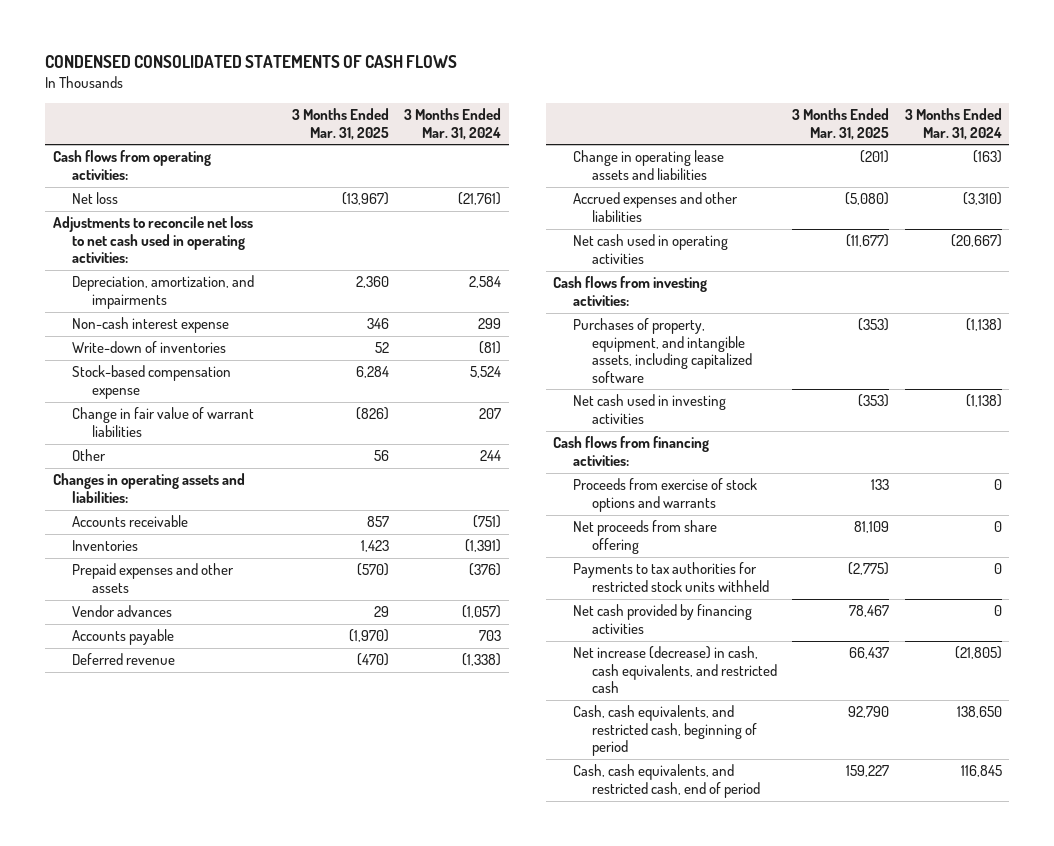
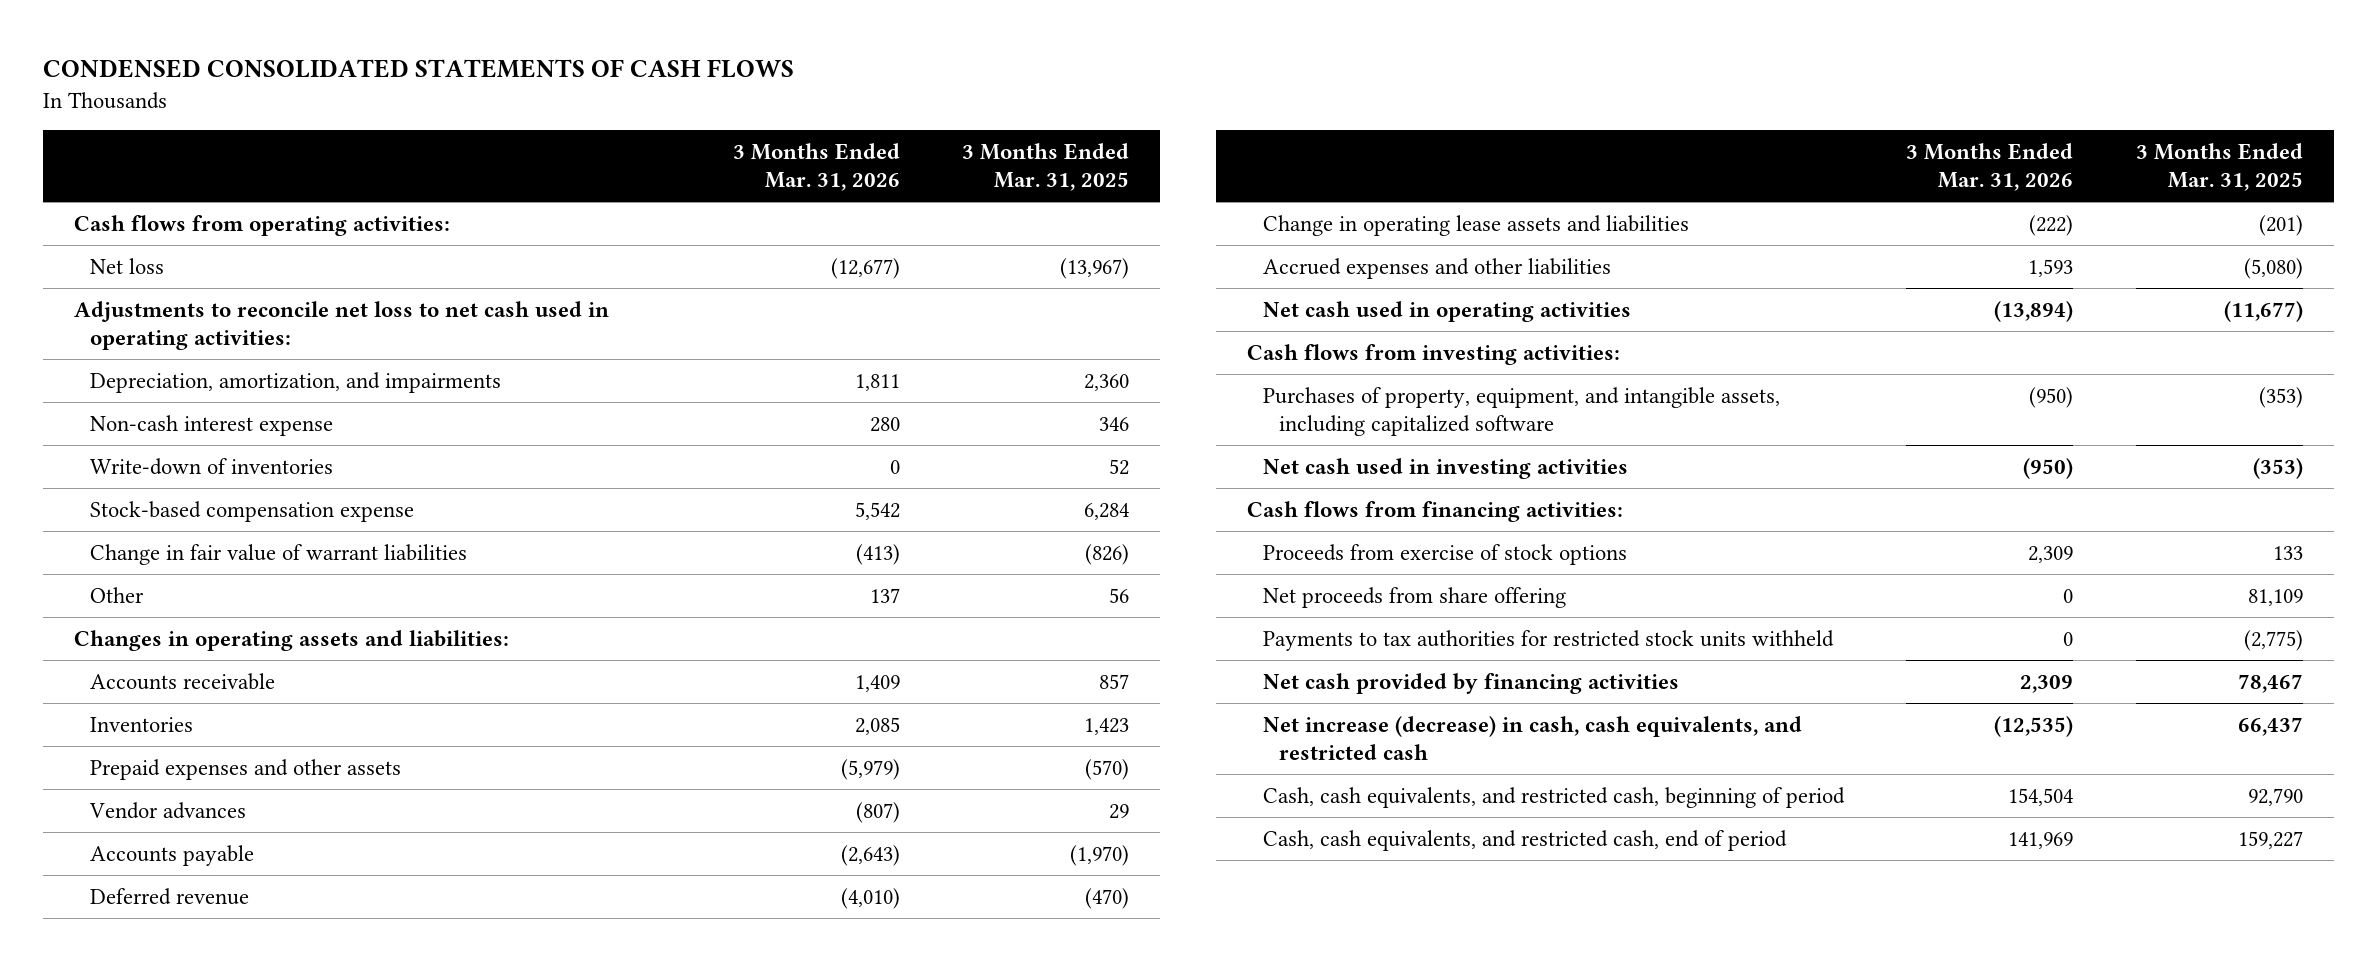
[404,108,502,140] 3 Months Ended Mar. 31, 2024 -> none
none -> [732,142,900,191] 3 Months Ended Mar. 31, 2026
[572,478,757,512] Proceeds from exercise of stock options and warrants -> [1263,543,1628,565] Proceeds from exercise of stock options

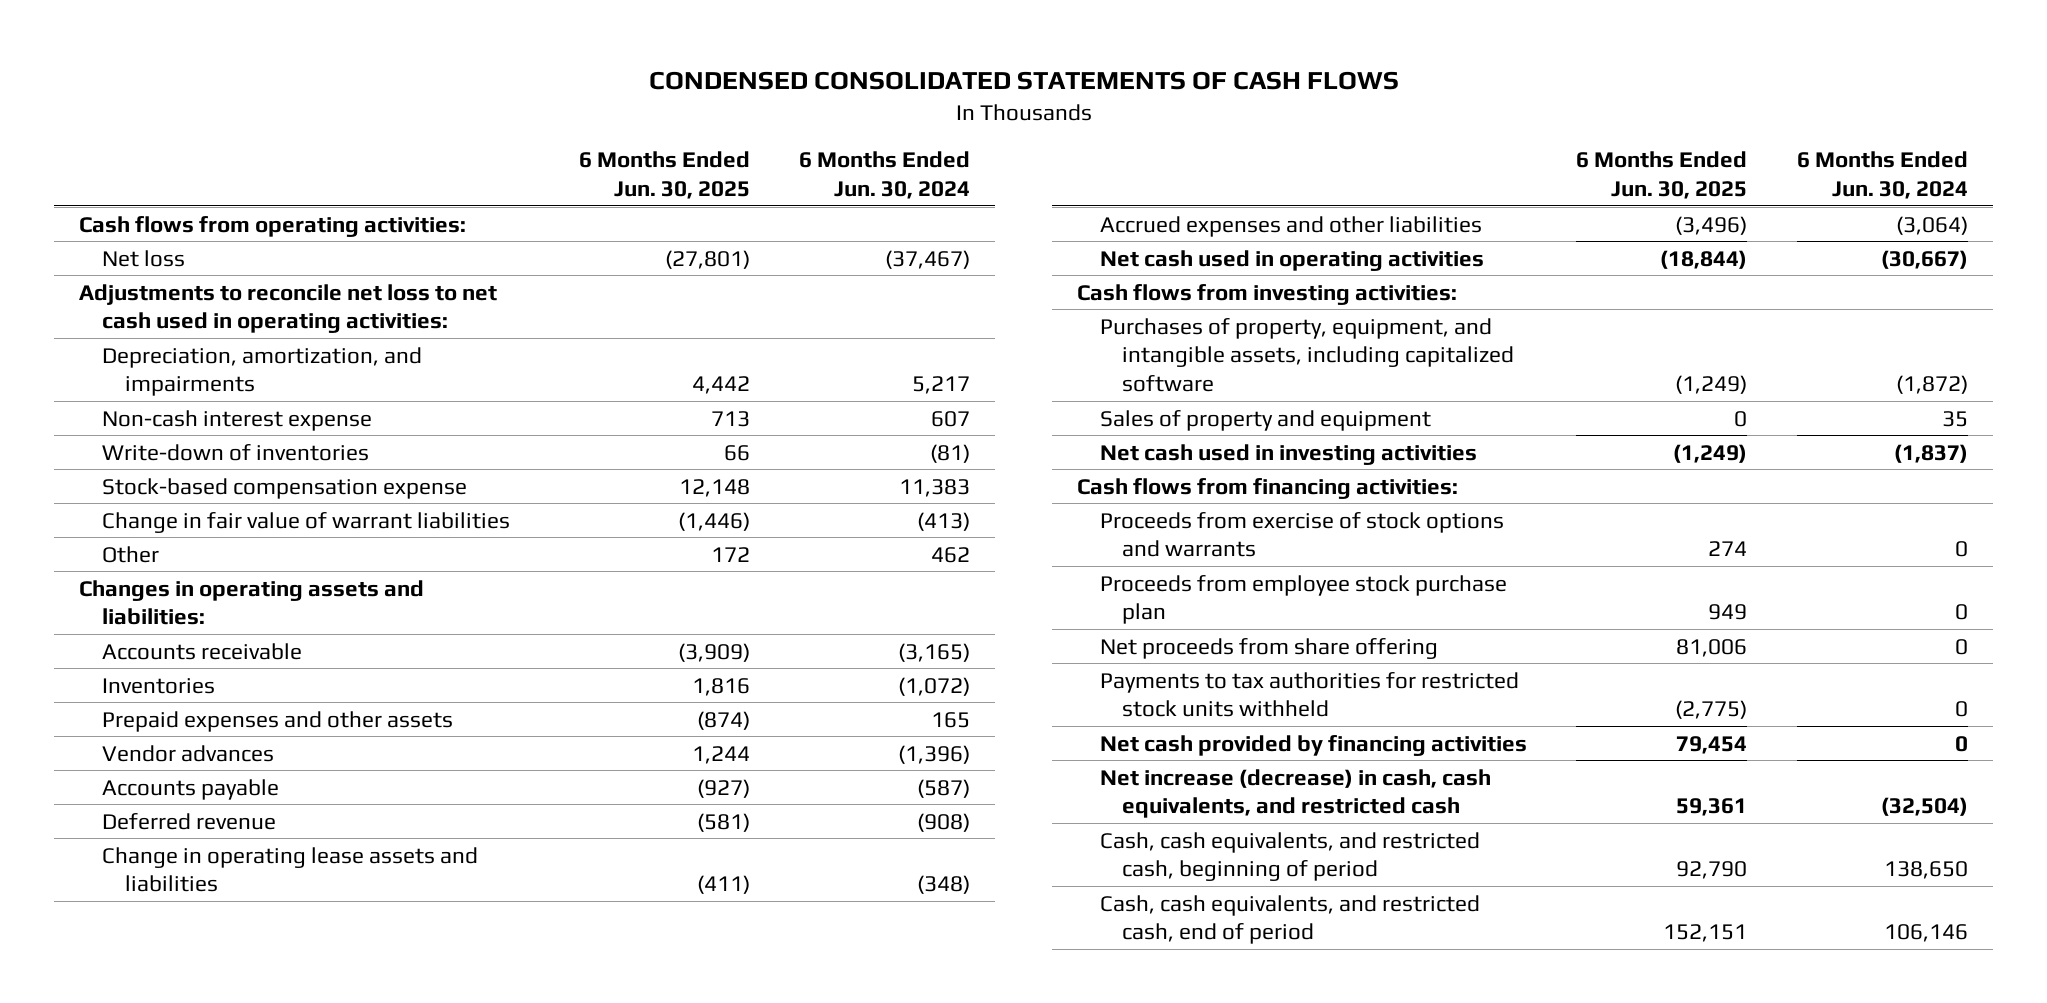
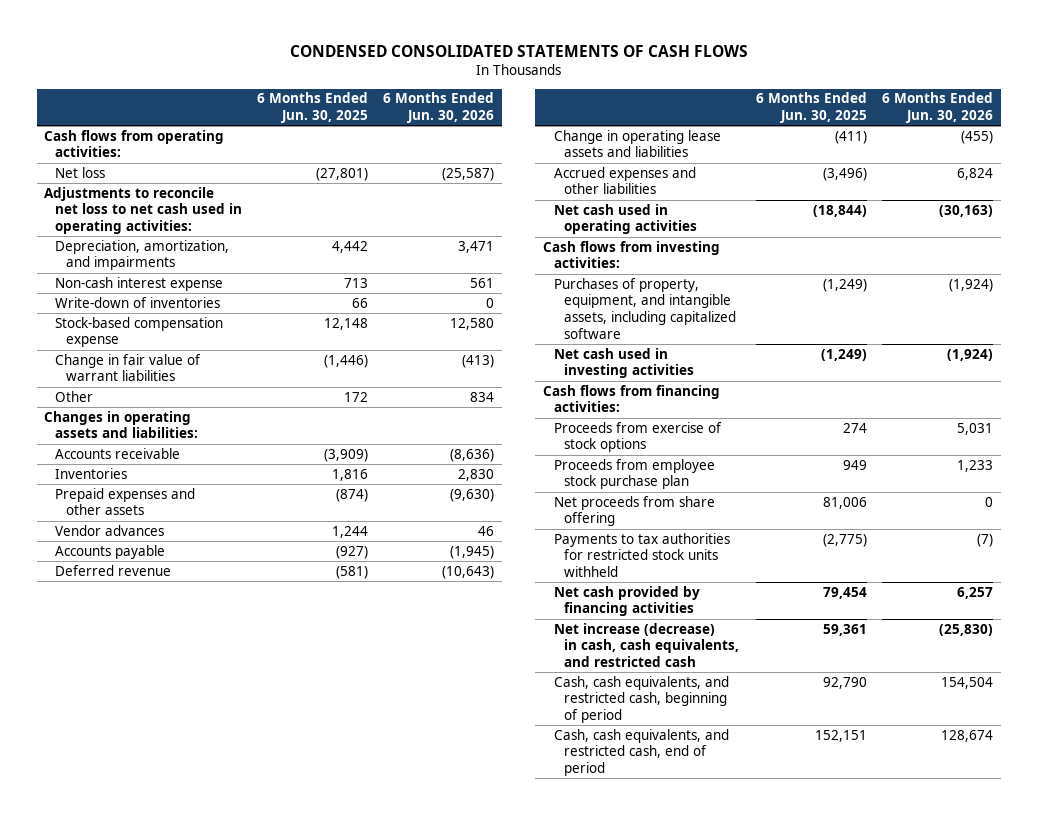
[799,150,971,199] 6 Months Ended Jun. 30, 2024 -> none
none -> [383,92,495,124] 6 Months Ended Jun. 30, 2026
[1099,409,1431,431] Sales of property and equipment -> none
[1099,511,1504,558] Proceeds from exercise of stock options and warrants -> [553,421,722,453] Proceeds from exercise of stock options

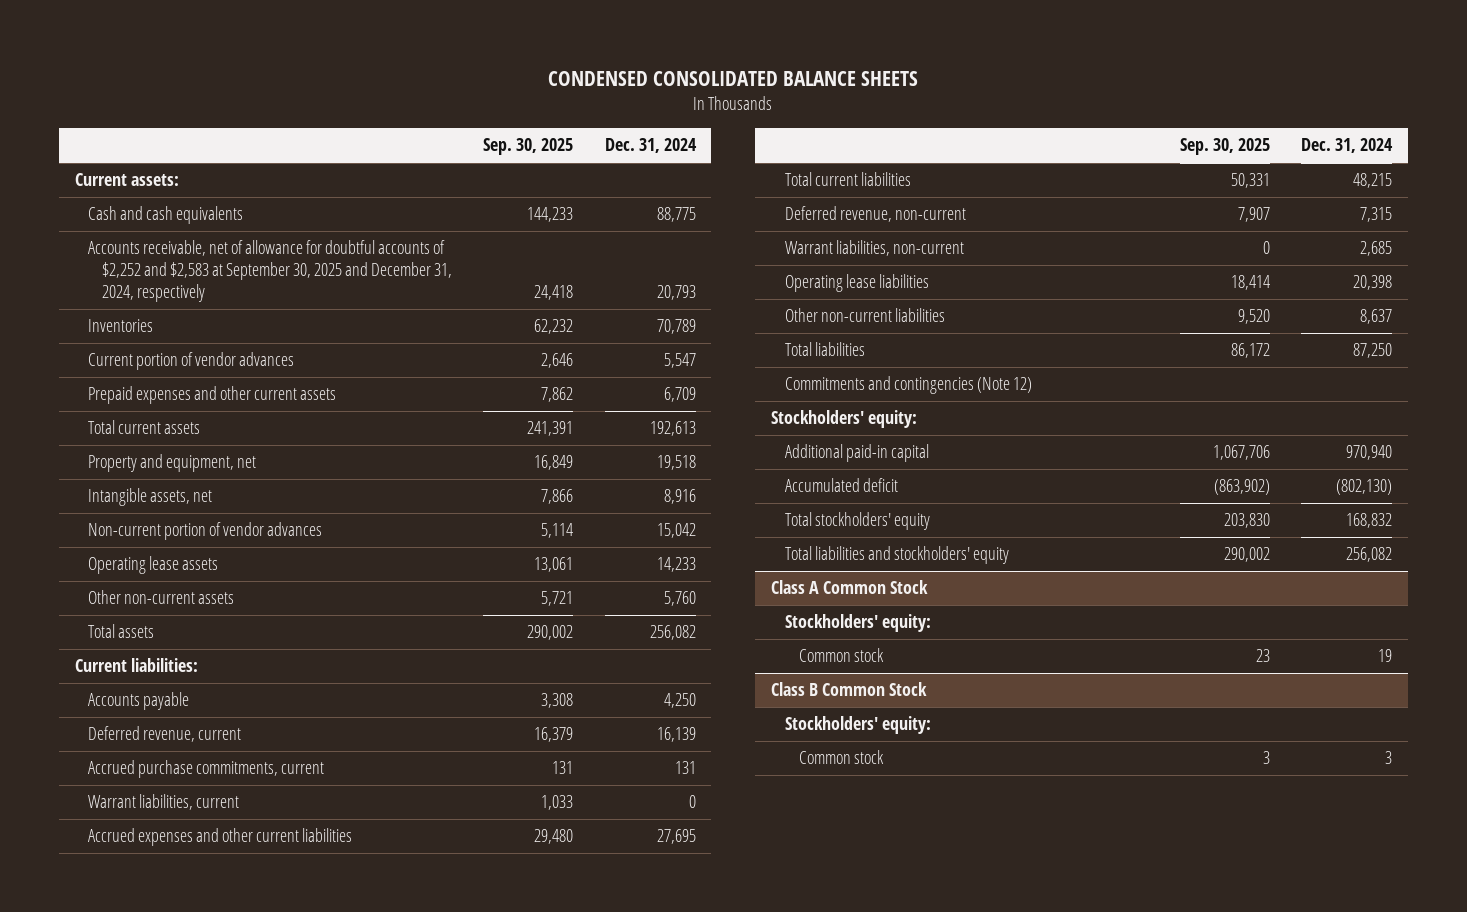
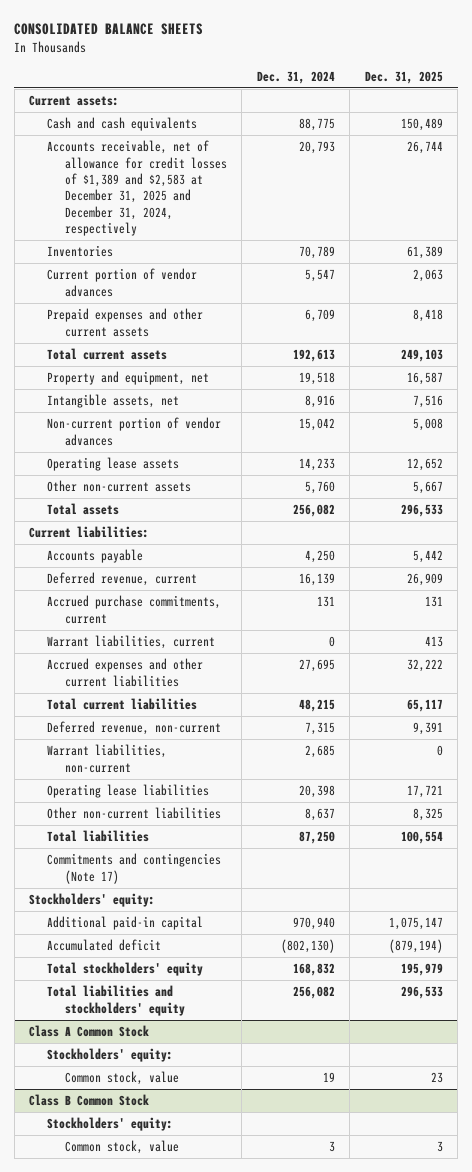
[548,71,919,87] CONDENSED CONSOLIDATED BALANCE SHEETS -> [14,23,204,36] CONSOLIDATED BALANCE SHEETS
[483,138,574,156] Sep. 30, 2025 -> none
none -> [364,70,443,84] Dec. 31, 2025
[88,240,453,302] Accounts receivable, net of allowance for doubtful accounts of $2,252 and $2,583 at September 30, 2025 and December 31, 2024, respectively -> [46,140,227,237] Accounts receivable, net of allowance for credit losses of $1,389 and $2,583 at December 31, 2025 and December 31, 2024, respectively
[784,376,1032,395] Commitments and contingencies (Note 12) -> [46,853,221,884] Commitments and contingencies (Note 17)
[798,648,884,663] Common stock -> [64,1071,179,1086] Common stock, value
[798,750,884,765] Common stock -> [64,1140,179,1155] Common stock, value

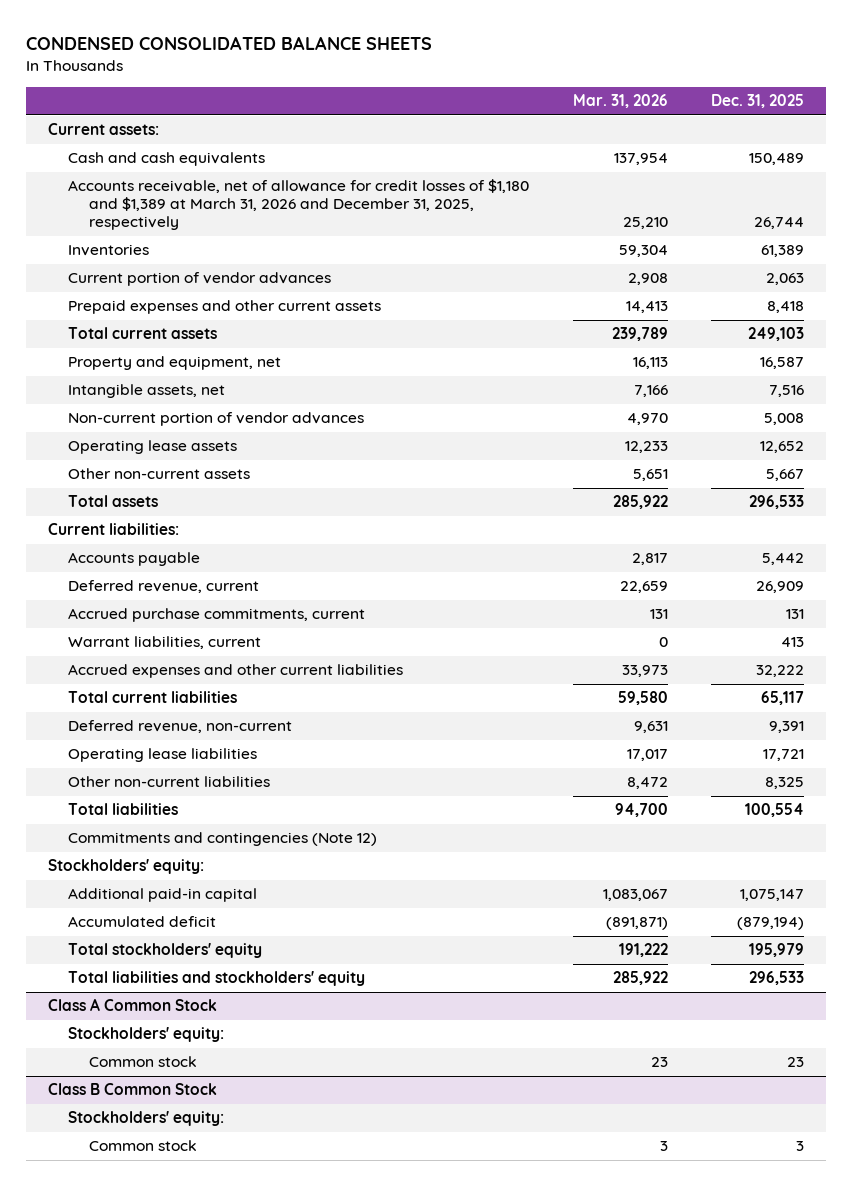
[14,23,204,36] CONSOLIDATED BALANCE SHEETS -> [25,36,432,51] CONDENSED CONSOLIDATED BALANCE SHEETS
[256,70,335,84] Dec. 31, 2024 -> none
none -> [572,94,668,109] Mar. 31, 2026
[46,140,227,237] Accounts receivable, net of allowance for credit losses of $1,389 and $2,583 at December 31, 2025 and December 31, 2024, respectively -> [68,179,530,231] Accounts receivable, net of allowance for credit losses of $1,180 and $1,389 at March 31, 2026 and December 31, 2025, respectively
[46,744,167,773] Warrant liabilities, non-current -> none
[46,853,221,884] Commitments and contingencies (Note 17) -> [68,832,378,847] Commitments and contingencies (Note 12)
[64,1071,179,1086] Common stock, value -> [89,1056,198,1068] Common stock
[64,1140,179,1155] Common stock, value -> [89,1140,198,1152] Common stock

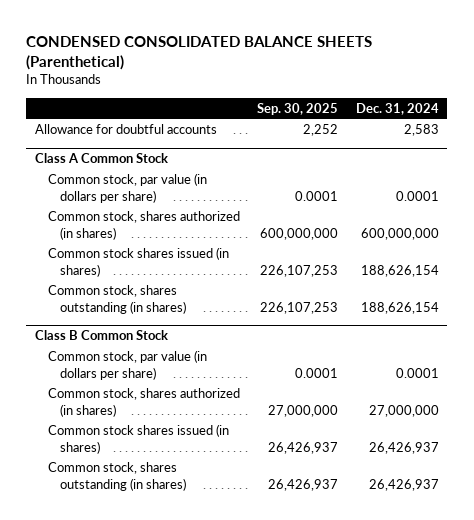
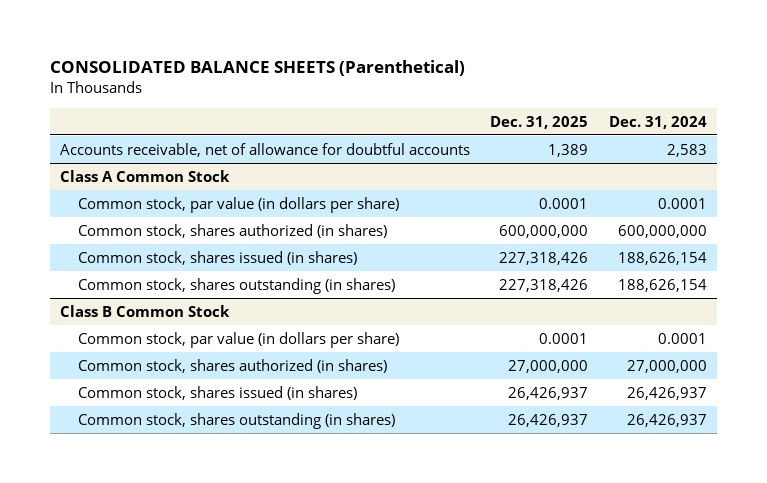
[26,35,373,70] CONDENSED CONSOLIDATED BALANCE SHEETS (Parenthetical) -> [49,60,465,77] CONSOLIDATED BALANCE SHEETS (Parenthetical)
[257,102,339,115] Sep. 30, 2025 -> none
none -> [490,115,589,129] Dec. 31, 2025
[35,124,218,135] Allowance for doubtful accounts -> [60,142,471,157] Accounts receivable, net of allowance for doubtful accounts
[47,247,229,277] Common stock shares issued (in shares) -> [78,250,358,265] Common stock, shares issued (in shares)
[47,424,229,454] Common stock shares issued (in shares) -> [78,385,358,400] Common stock, shares issued (in shares)

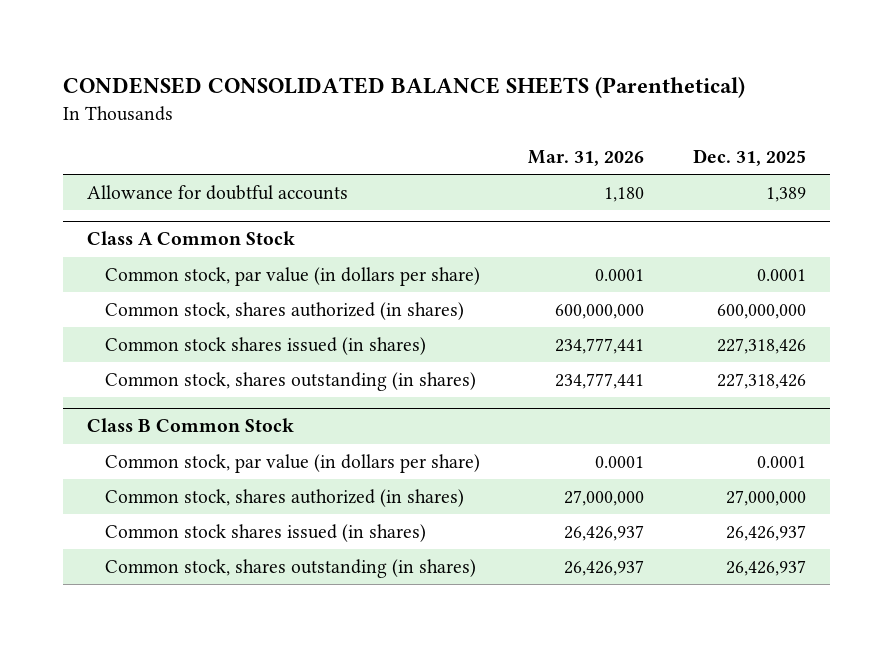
[49,60,465,77] CONSOLIDATED BALANCE SHEETS (Parenthetical) -> [62,77,745,99] CONDENSED CONSOLIDATED BALANCE SHEETS (Parenthetical)
[608,115,707,129] Dec. 31, 2024 -> none
none -> [528,150,645,167] Mar. 31, 2026
[60,142,471,157] Accounts receivable, net of allowance for doubtful accounts -> [86,184,348,200] Allowance for doubtful accounts
[78,250,358,265] Common stock, shares issued (in shares) -> [104,336,426,355] Common stock shares issued (in shares)
[78,385,358,400] Common stock, shares issued (in shares) -> [104,523,426,542] Common stock shares issued (in shares)

